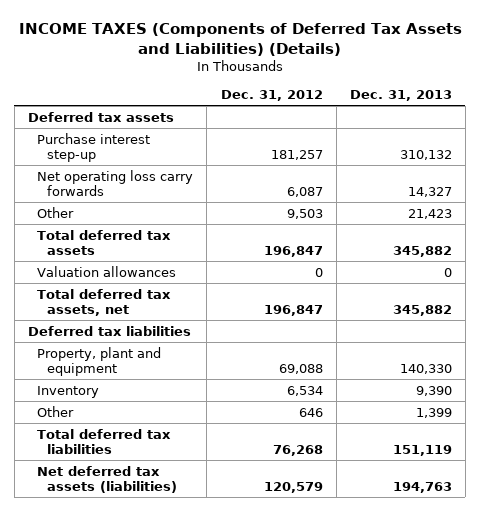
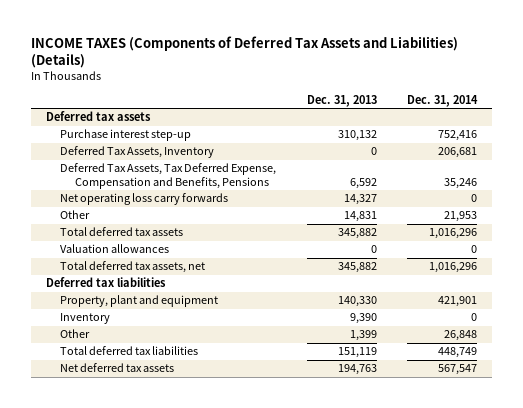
[220,89,323,101] Dec. 31, 2012 -> none
none -> [406,94,478,107] Dec. 31, 2014
none -> [60,146,215,159] Deferred Tax Assets, Inventory
none -> [60,163,277,189] Deferred Tax Assets, Tax Deferred Expense, Compensation and Benefits, Pensions
[407,208,452,219] 21,423 -> [343,211,377,223] 14,831
[37,465,177,494] Net deferred tax assets (liabilities) -> [60,363,175,373] Net deferred tax assets

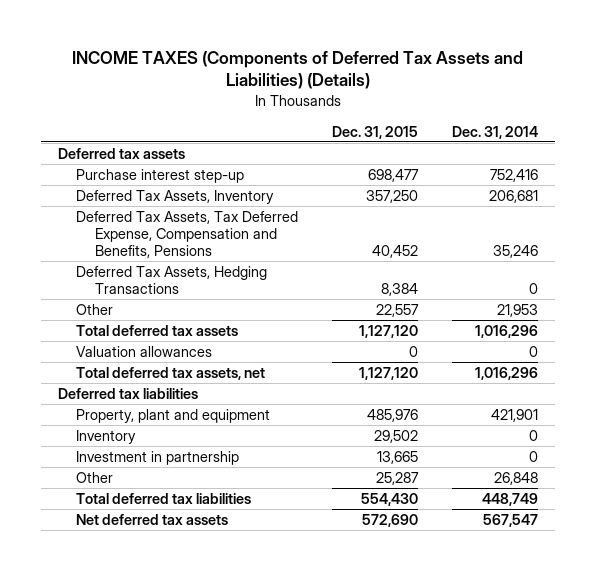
[306,94,377,107] Dec. 31, 2013 -> none
none -> [332,125,419,139] Dec. 31, 2015
[60,193,229,206] Net operating loss carry forwards -> none
none -> [76,265,268,294] Deferred Tax Assets, Hedging Transactions
none -> [76,450,240,465] Investment in partnership

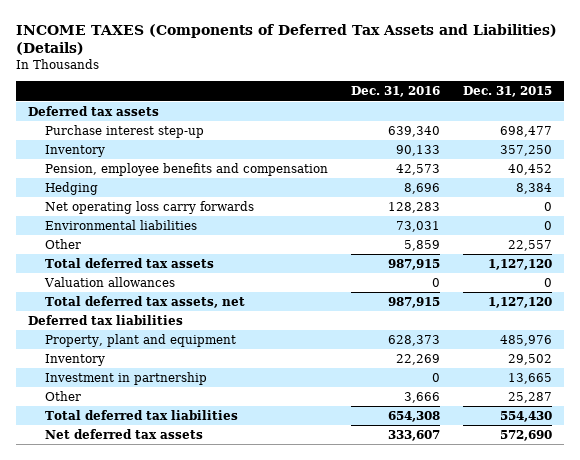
[451,125,538,139] Dec. 31, 2014 -> none
none -> [350,86,440,98] Dec. 31, 2016
[76,189,275,204] Deferred Tax Assets, Inventory -> [44,144,105,157] Inventory
[76,210,299,258] Deferred Tax Assets, Tax Deferred Expense, Compensation and Benefits, Pensions -> [44,162,328,176] Pension, employee benefits and compensation
[76,265,268,294] Deferred Tax Assets, Hedging Transactions -> [44,181,98,195] Hedging
none -> [44,200,254,214] Net operating loss carry forwards
none -> [44,219,197,230] Environmental liabilities

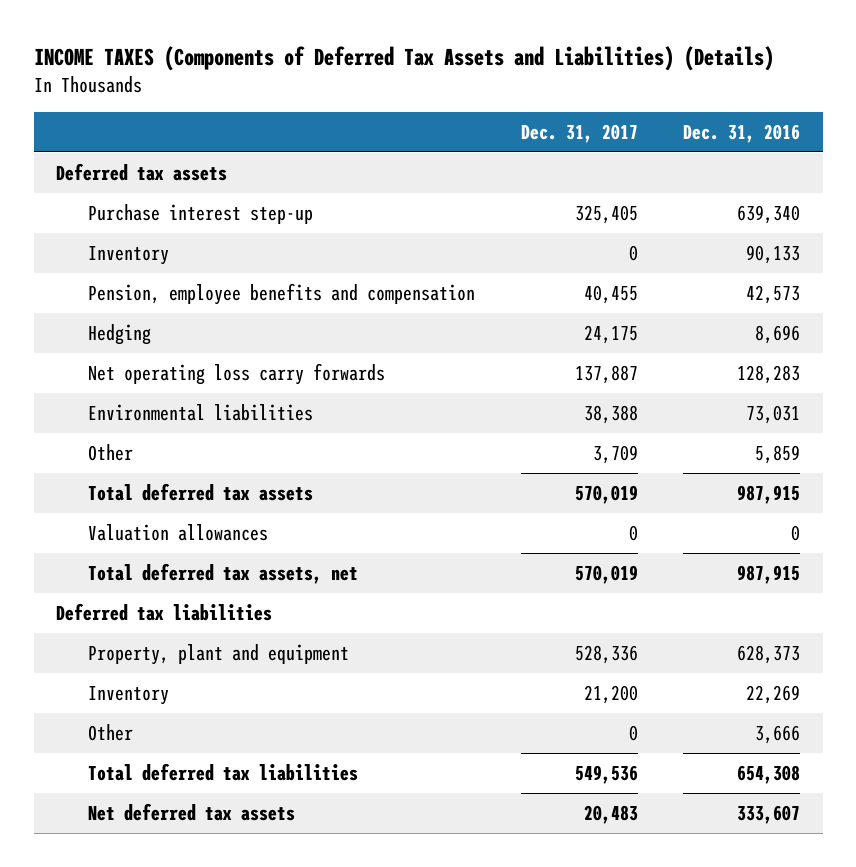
[462,86,552,98] Dec. 31, 2015 -> none
none -> [520,123,638,143] Dec. 31, 2017
[44,371,207,385] Investment in partnership -> none

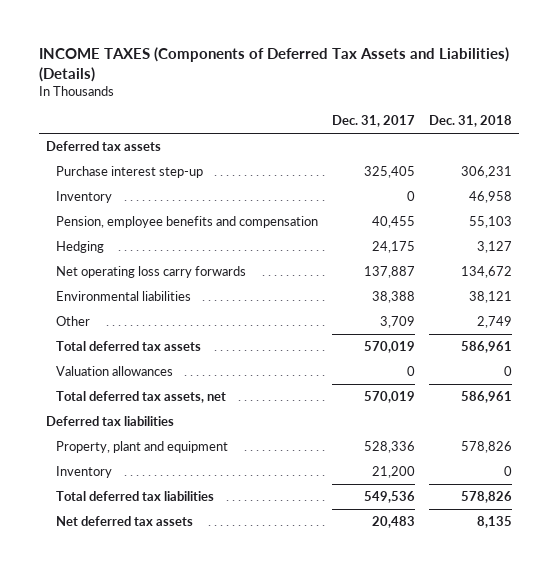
[682,123,800,143] Dec. 31, 2016 -> none
none -> [429,115,513,128] Dec. 31, 2018
[88,723,134,741] Other -> none

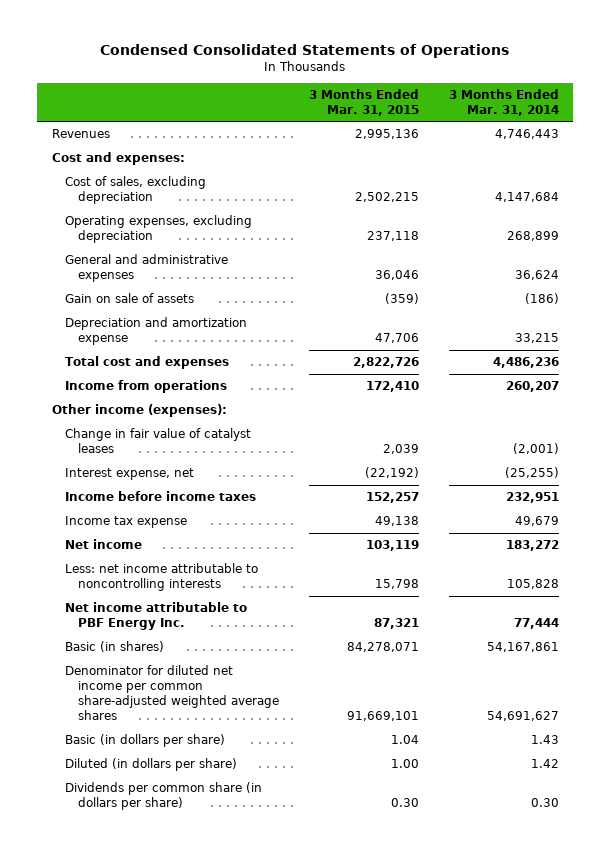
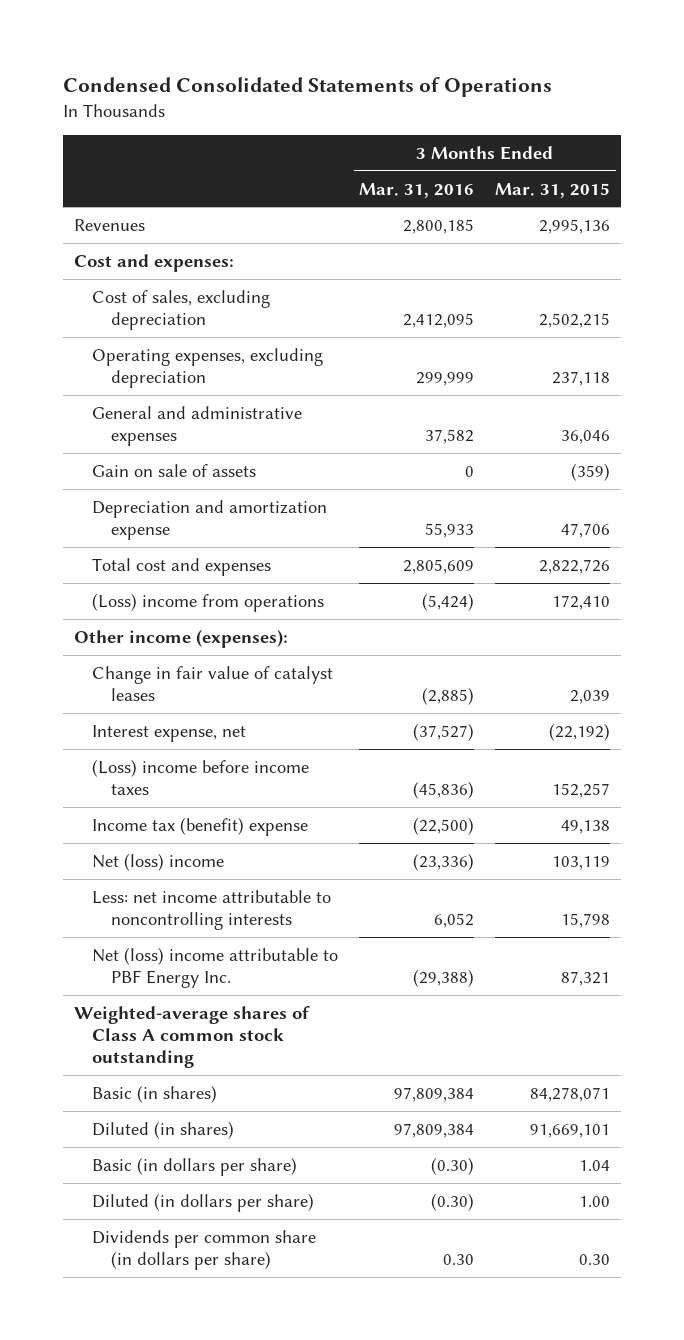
[448,88,559,116] 3 Months Ended Mar. 31, 2014 -> none
none -> [359,182,475,198] Mar. 31, 2016
[65,380,228,394] Income from operations -> [92,592,325,612] (Loss) income from operations
[65,491,257,502] Income before income taxes -> [92,758,310,795] (Loss) income before income taxes
[65,516,188,529] Income tax expense -> [92,816,309,836] Income tax (benefit) expense
[65,539,143,550] Net income -> [92,852,225,871] Net (loss) income
[65,602,248,631] Net income attributable to PBF Energy Inc. -> [92,946,339,988] Net (loss) income attributable to PBF Energy Inc.
none -> [74,1005,311,1069] Weighted-average shares of Class A common stock outstanding
[65,665,280,720] Denominator for diluted net income per common share-adjusted weighted average shares -> [92,1120,235,1139] Diluted (in shares)

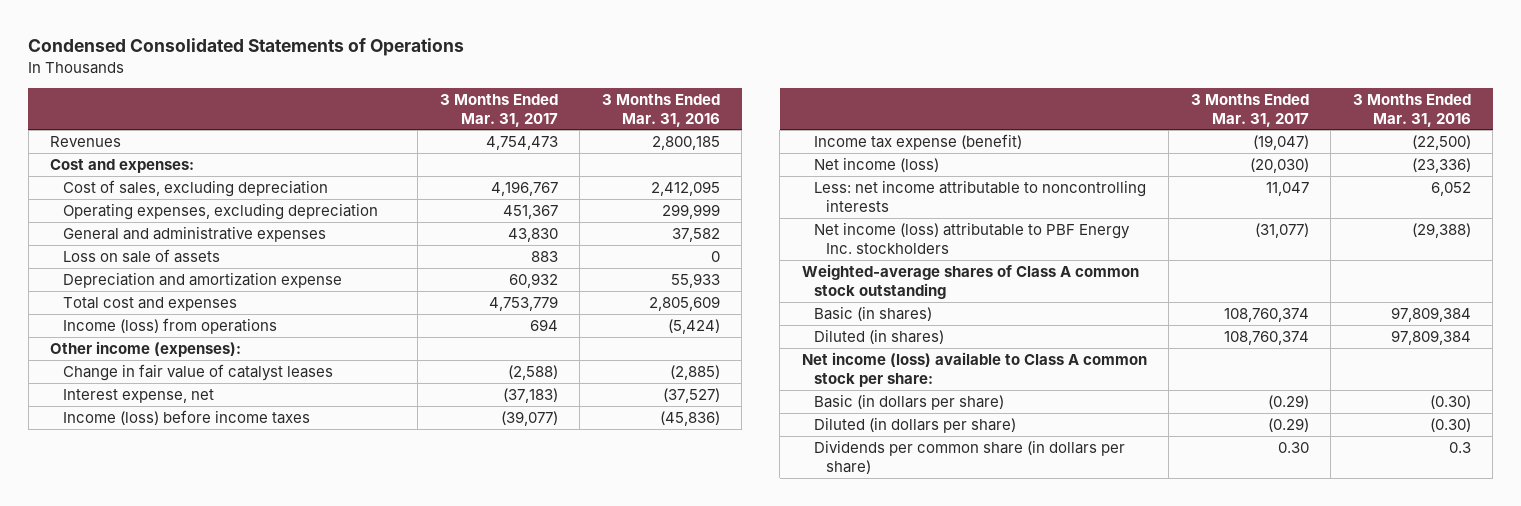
[495,182,611,198] Mar. 31, 2015 -> none
none -> [439,93,558,127] 3 Months Ended Mar. 31, 2017
[92,463,257,477] Gain on sale of assets -> [62,248,220,263] Loss on sale of assets
[92,592,325,612] (Loss) income from operations -> [62,317,277,334] Income (loss) from operations
[92,758,310,795] (Loss) income before income taxes -> [62,409,310,425] Income (loss) before income taxes
[92,816,309,836] Income tax (benefit) expense -> [813,133,1022,150] Income tax expense (benefit)
[92,852,225,871] Net (loss) income -> [813,156,939,172] Net income (loss)
[92,946,339,988] Net (loss) income attributable to PBF Energy Inc. -> [813,221,1130,254] Net income (loss) attributable to PBF Energy Inc. stockholders
none -> [801,351,1147,387] Net income (loss) available to Class A common stock per share:
[443,1253,475,1265] 0.30 -> [1448,441,1471,453] 0.3

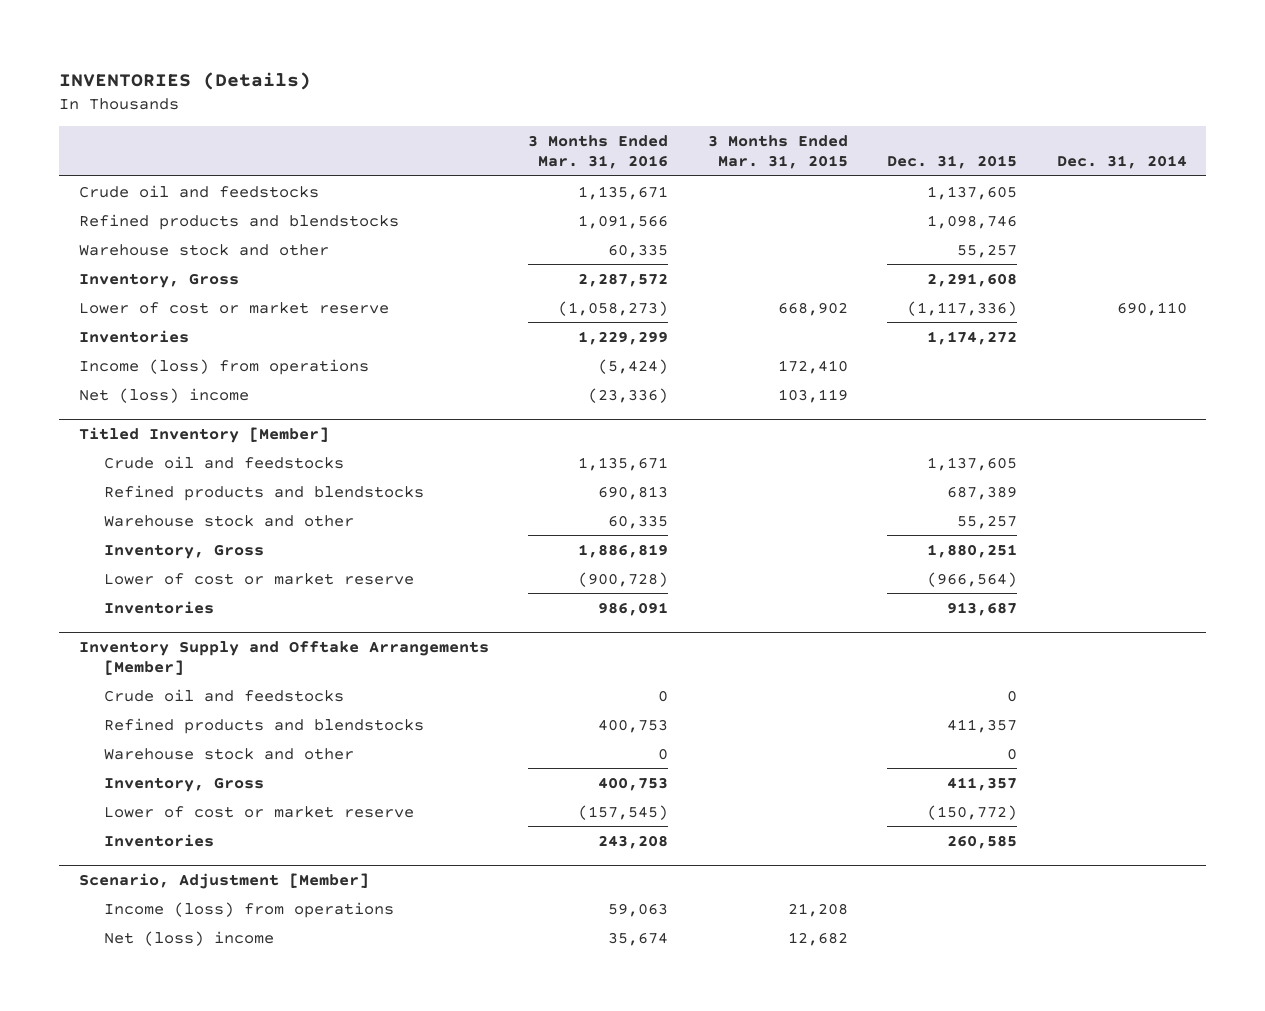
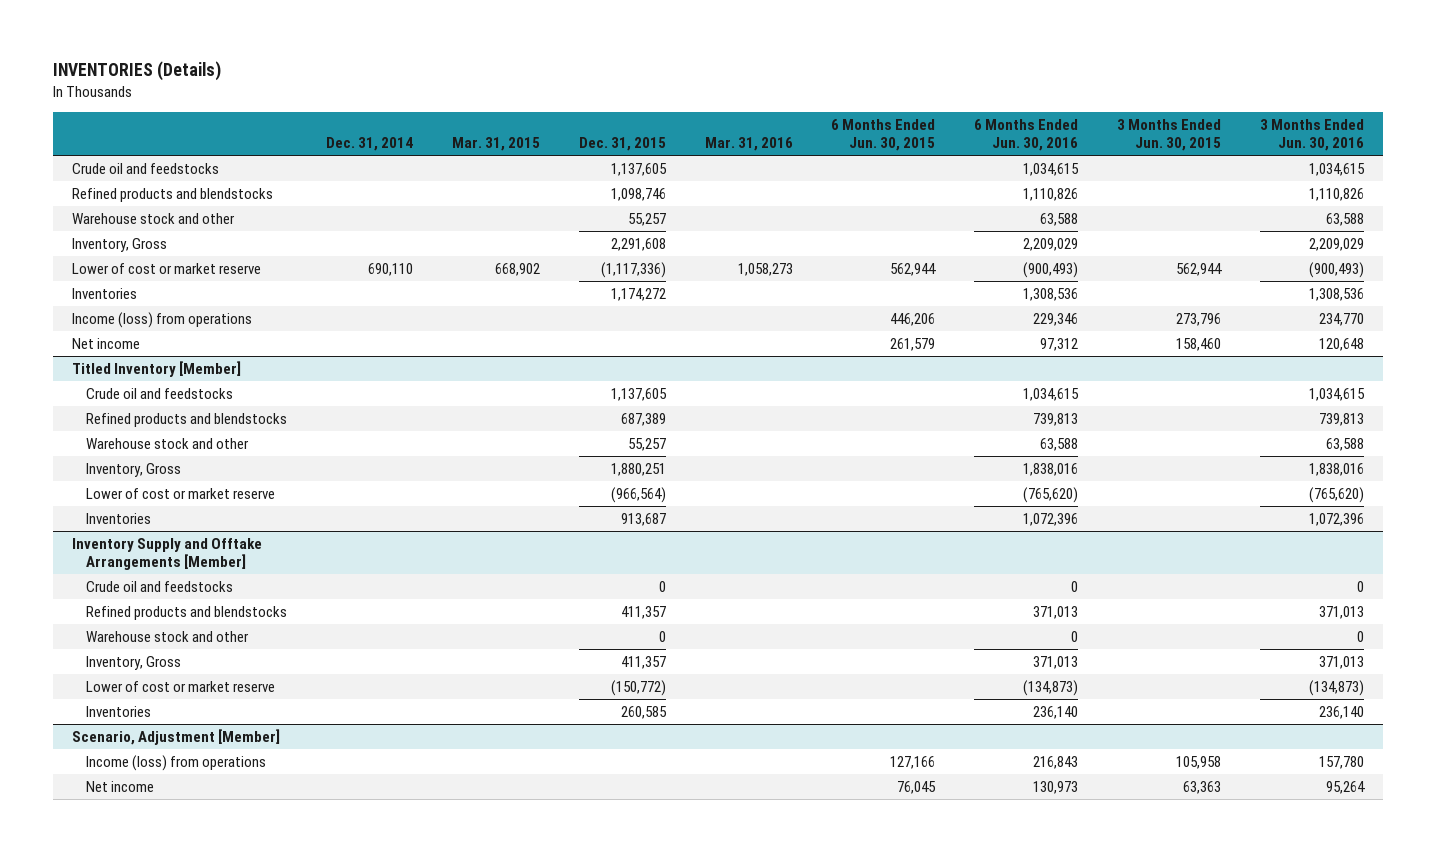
[528,134,669,169] 3 Months Ended Mar. 31, 2016 -> none
[707,134,848,169] 3 Months Ended Mar. 31, 2015 -> none
none -> [451,137,540,152] Mar. 31, 2015
none -> [704,137,793,152] Mar. 31, 2016
none -> [831,118,936,152] 6 Months Ended Jun. 30, 2015
none -> [974,118,1079,152] 6 Months Ended Jun. 30, 2016
none -> [1117,118,1222,152] 3 Months Ended Jun. 30, 2015
none -> [1259,118,1364,152] 3 Months Ended Jun. 30, 2016
[78,387,249,403] Net (loss) income -> [72,337,141,349] Net income
[103,930,274,946] Net (loss) income -> [86,780,155,792] Net income

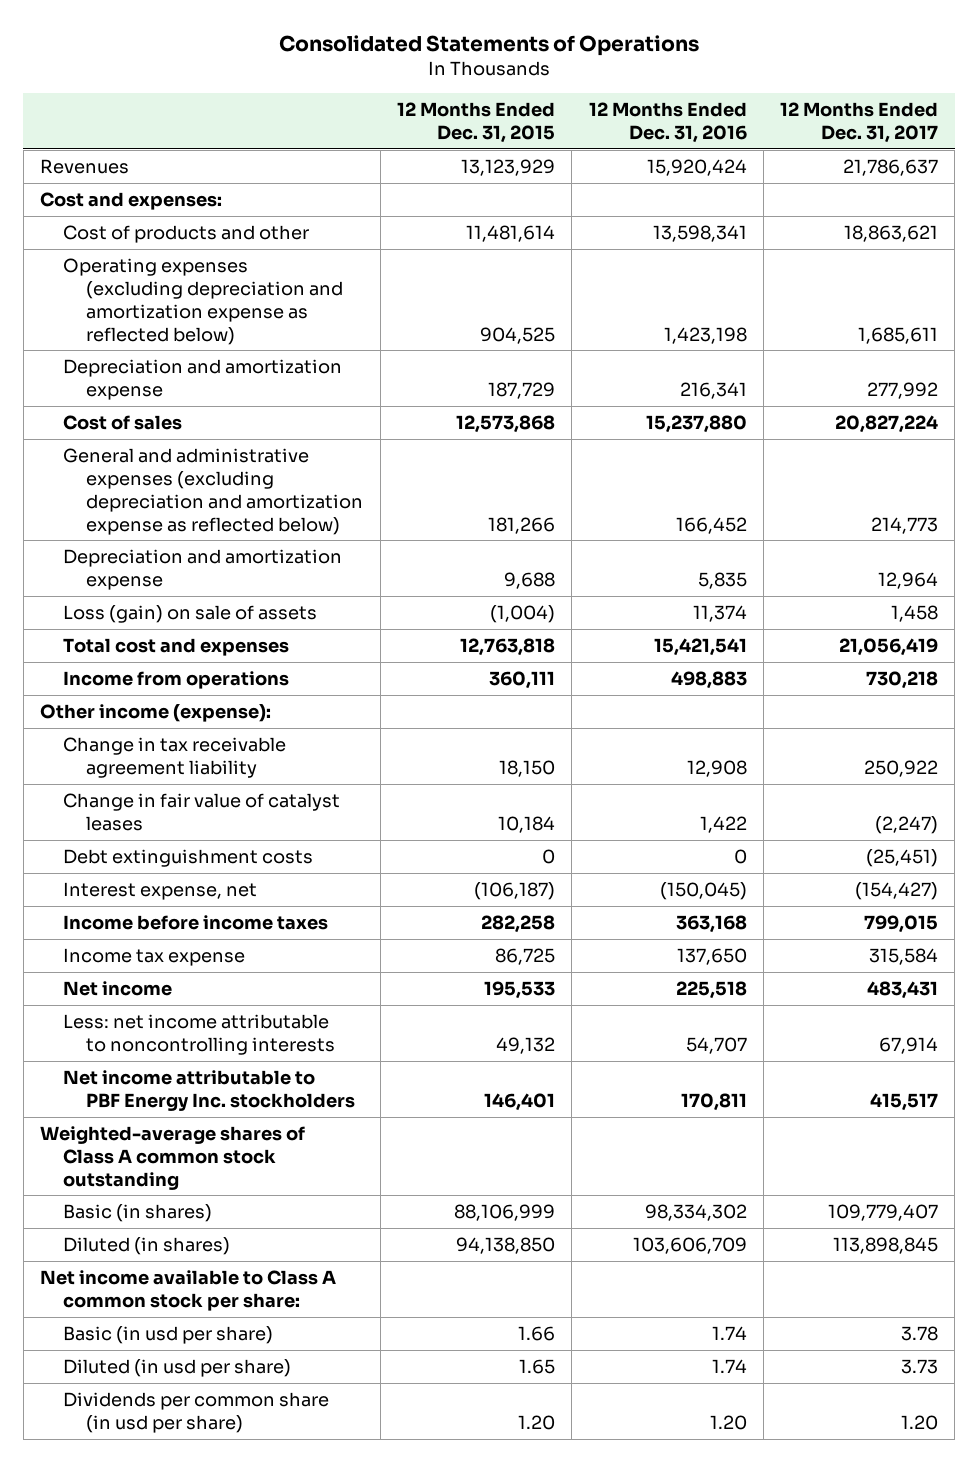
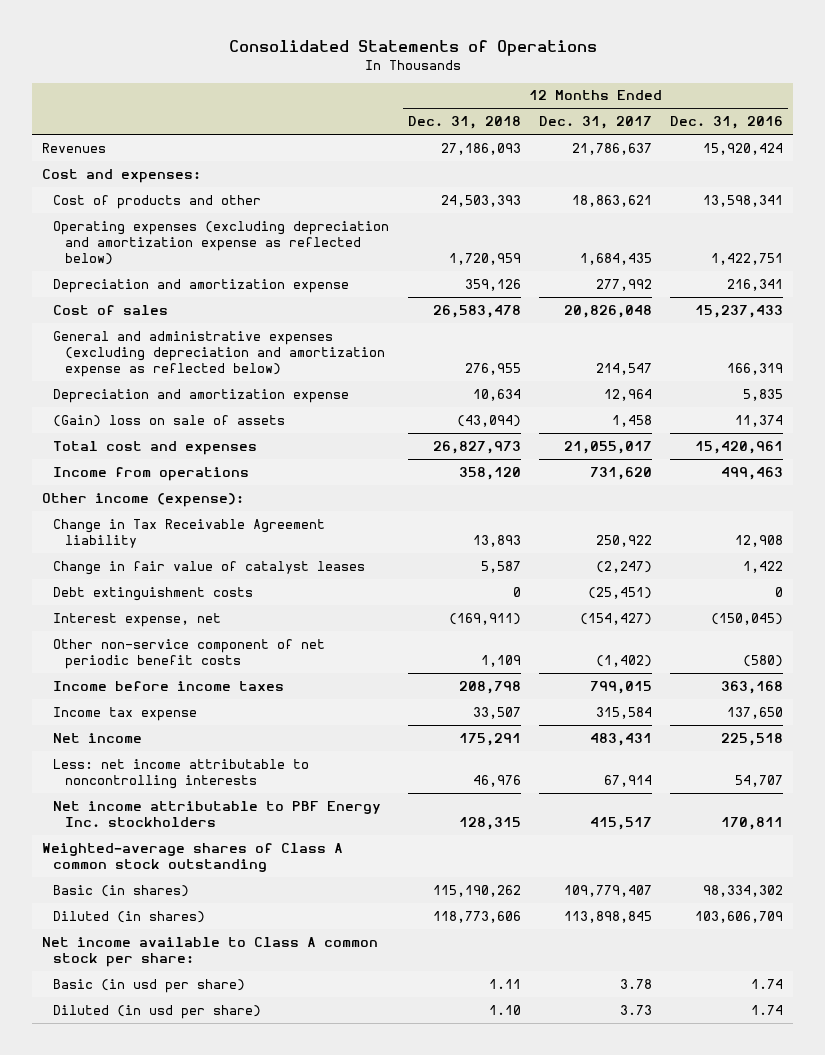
[396,102,555,144] 12 Months Ended Dec. 31, 2015 -> none
none -> [407,116,521,130] Dec. 31, 2018
[663,326,747,344] 1,423,198 -> [711,253,784,266] 1,422,751
[858,326,939,344] 1,685,611 -> [580,253,653,266] 1,684,435
[645,414,747,433] 15,237,880 -> [695,304,784,318] 15,237,433
[835,414,939,433] 20,827,224 -> [564,304,653,318] 20,826,048
[675,516,747,534] 166,452 -> [727,363,784,376] 166,319
[871,516,939,534] 214,773 -> [596,363,653,376] 214,547
[63,604,318,623] Loss (gain) on sale of assets -> [53,414,286,427] (Gain) loss on sale of assets
[653,637,747,656] 15,421,541 -> [695,440,784,454] 15,420,961
[839,637,939,656] 21,056,419 -> [564,440,653,454] 21,055,017
[670,670,747,689] 498,883 -> [721,466,784,480] 499,463
[866,670,939,689] 730,218 -> [590,466,653,480] 731,620
[63,736,287,778] Change in tax receivable agreement liability -> [53,518,326,549] Change in Tax Receivable Agreement liability
none -> [53,638,326,670] Other non-service component of net periodic benefit costs
[63,1391,330,1433] Dividends per common share (in usd per share) -> none

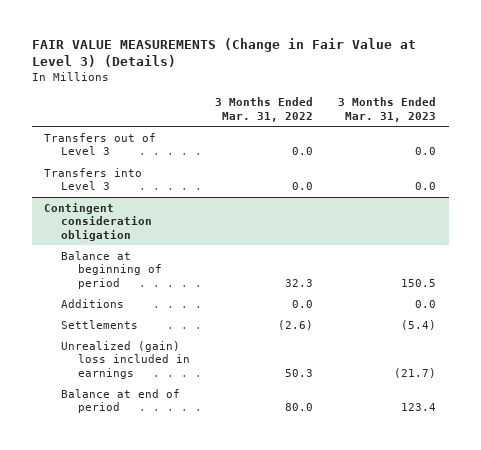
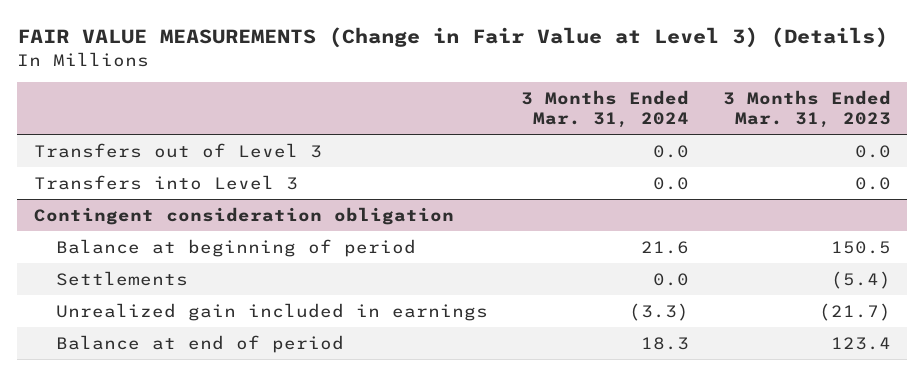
[215,97,314,123] 3 Months Ended Mar. 31, 2022 -> none
none -> [521,89,690,129] 3 Months Ended Mar. 31, 2024
[60,298,124,308] Additions -> none
[60,340,190,379] Unrealized (gain) loss included in earnings -> [56,302,489,321] Unrealized gain included in earnings

